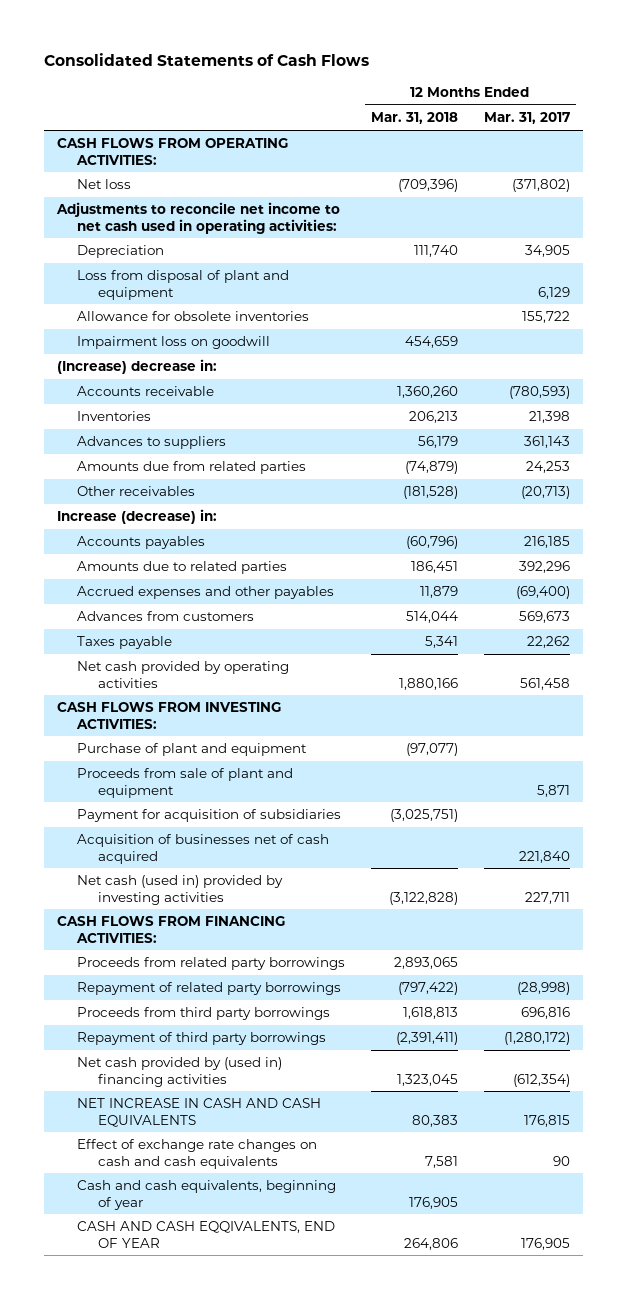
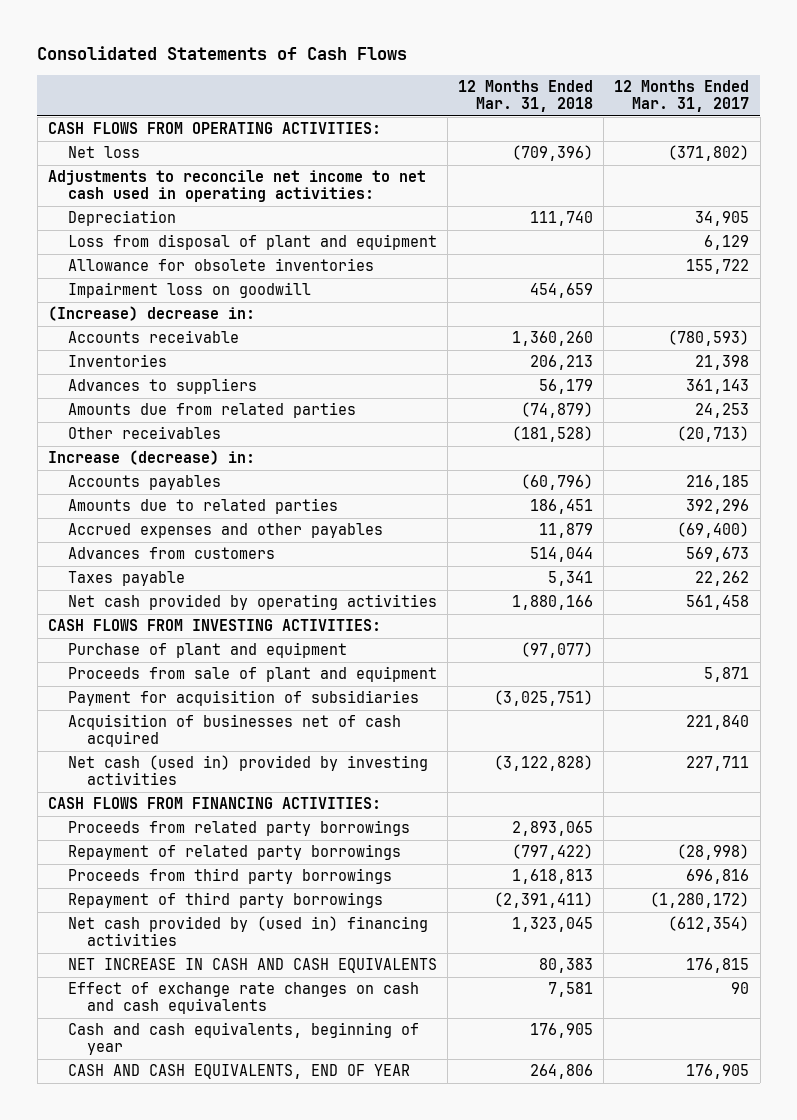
[77,1221,336,1248] CASH AND CASH EQQIVALENTS, END OF YEAR -> [67,1064,410,1080] CASH AND CASH EQUIVALENTS, END OF YEAR

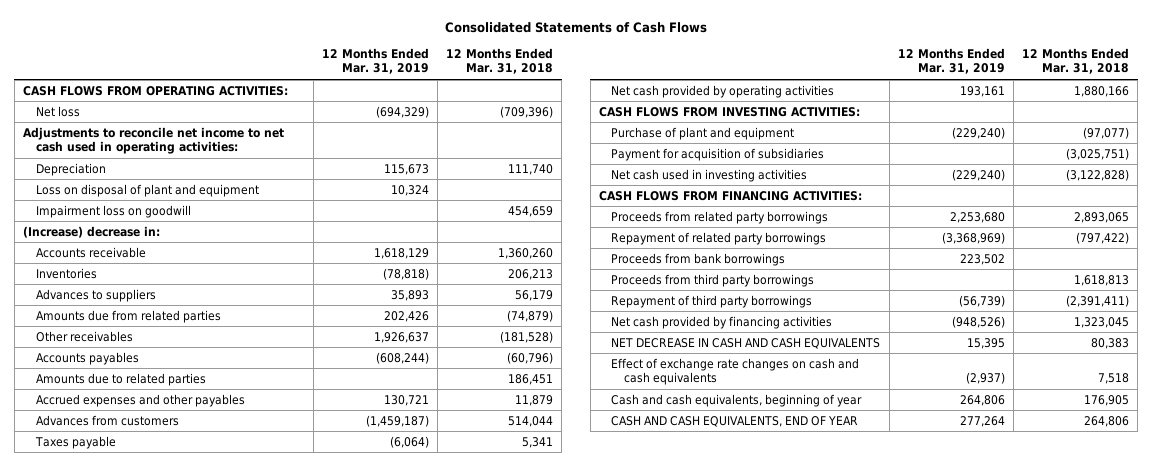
[614,80,750,113] 12 Months Ended Mar. 31, 2017 -> none
none -> [321,48,429,75] 12 Months Ended Mar. 31, 2019
[67,258,374,272] Allowance for obsolete inventories -> none
[67,234,437,251] Loss from disposal of plant and equipment -> [35,183,259,197] Loss on disposal of plant and equipment
[47,450,255,466] Increase (decrease) in: -> none
[67,666,437,683] Proceeds from sale of plant and equipment -> none
[67,714,401,748] Acquisition of businesses net of cash acquired -> none
[67,755,428,786] Net cash (used in) provided by investing activities -> [611,168,808,182] Net cash used in investing activities
none -> [611,252,786,266] Proceeds from bank borrowings
[67,916,428,947] Net cash provided by (used in) financing activities -> [611,315,833,329] Net cash provided by financing activities
[67,958,437,974] NET INCREASE IN CASH AND CASH EQUIVALENTS -> [611,337,881,349] NET DECREASE IN CASH AND CASH EQUIVALENTS
[548,982,594,998] 7,581 -> [1098,373,1130,385] 7,518

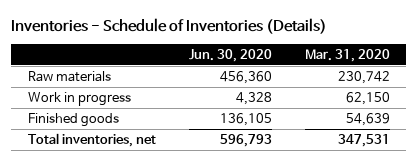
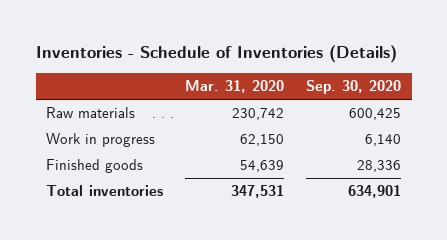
[188,48,272,62] Jun. 30, 2020 -> none
none -> [305,80,401,95] Sep. 30, 2020
[27,133,156,148] Total inventories, net -> [46,185,164,197] Total inventories

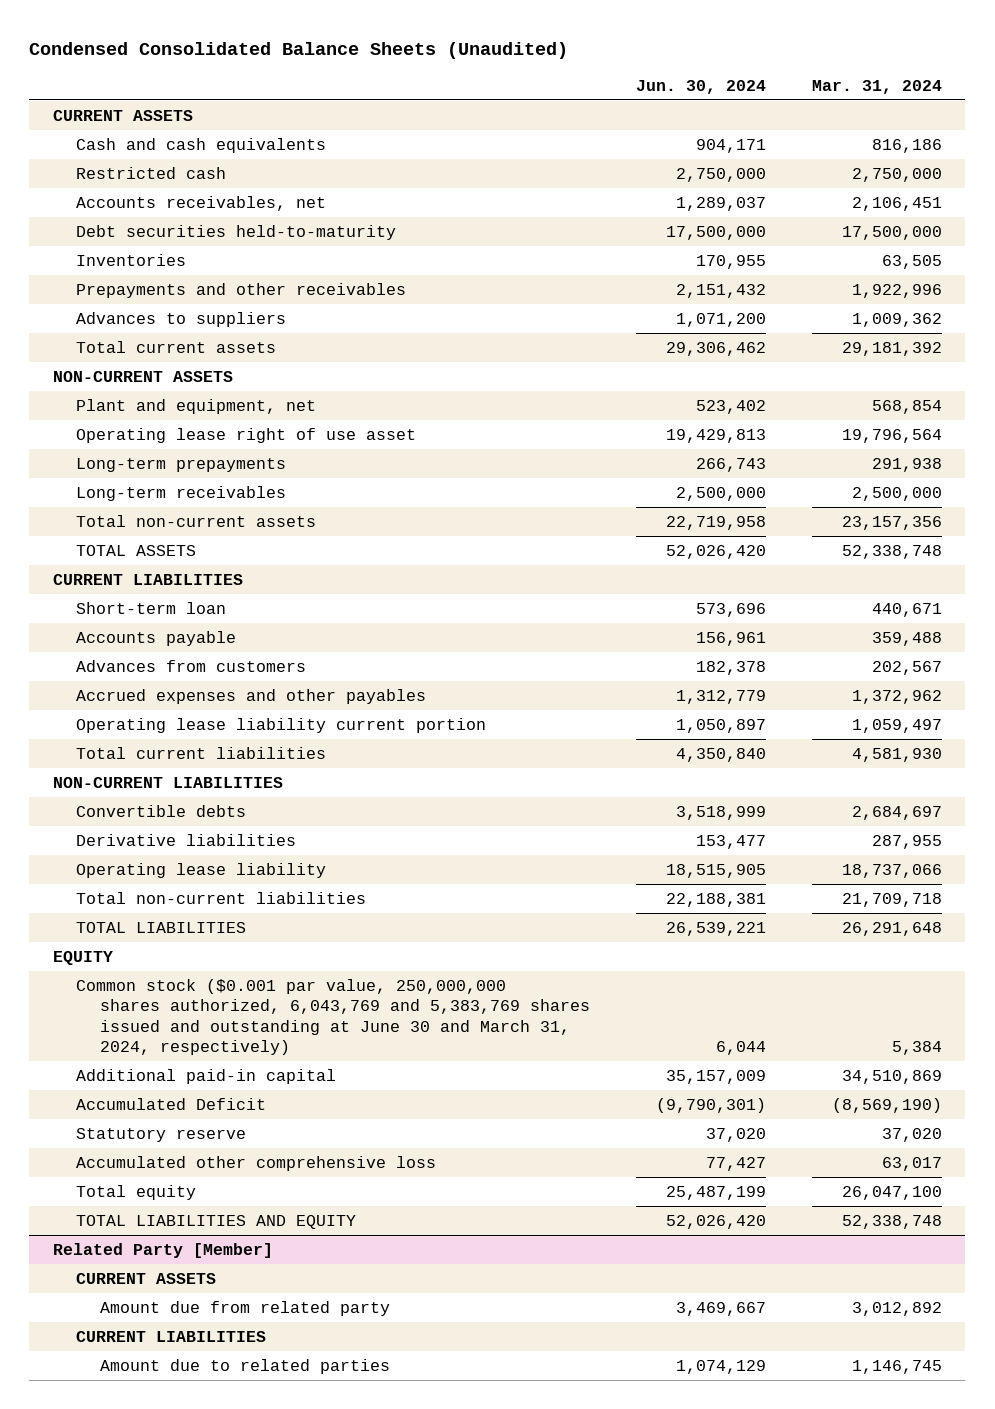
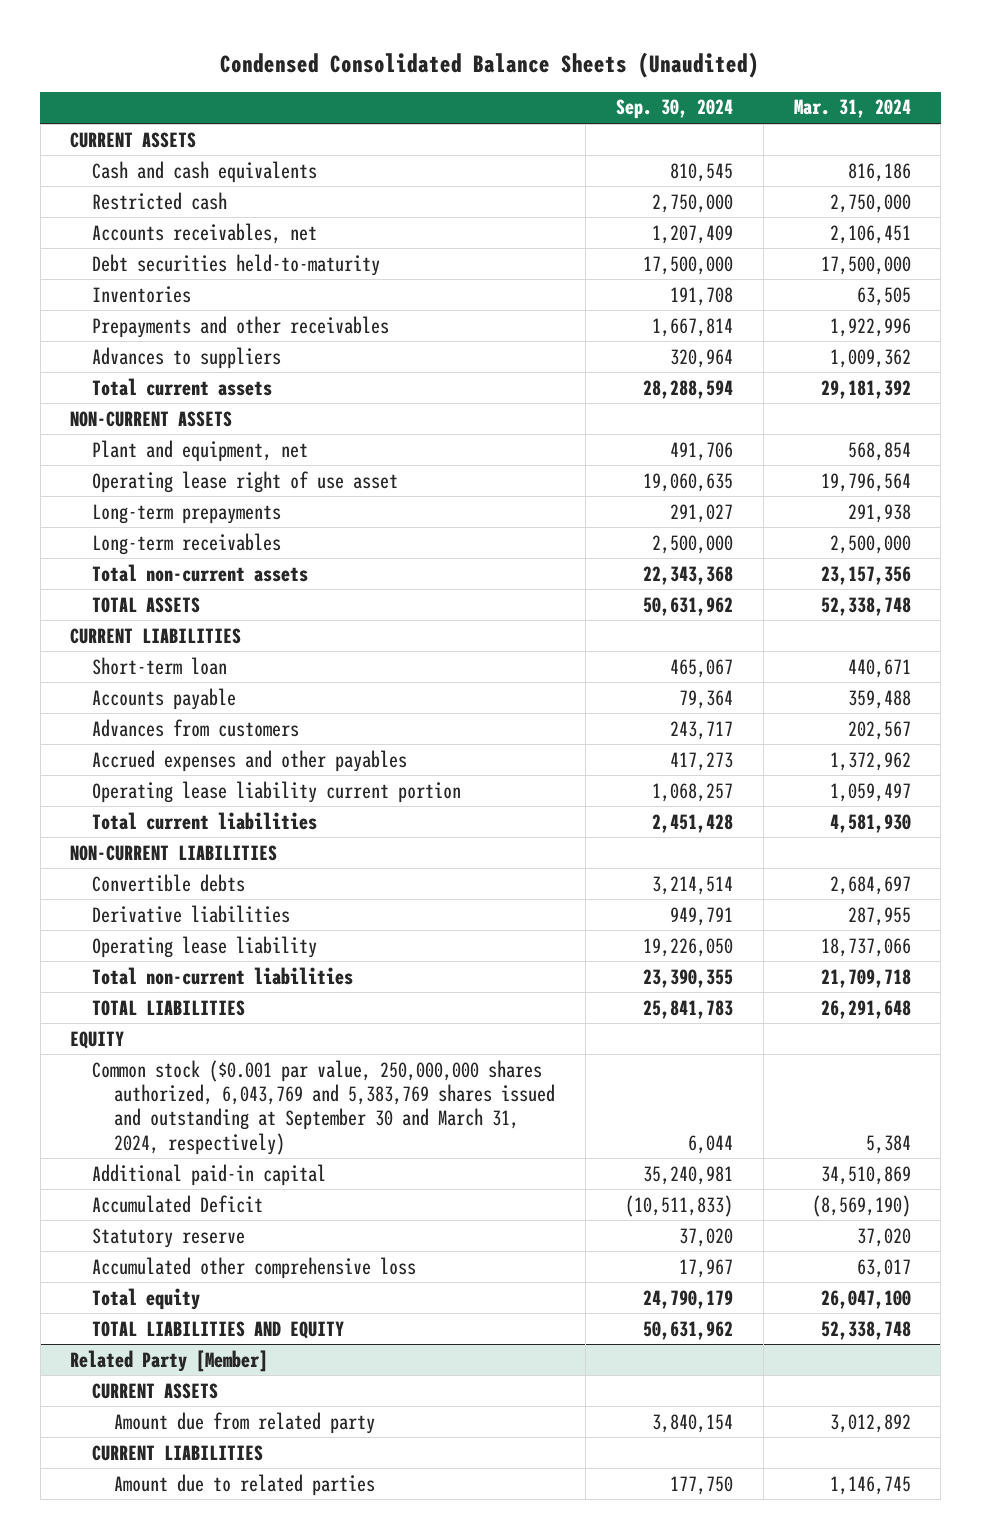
[635,79,766,94] Jun. 30, 2024 -> none
none -> [615,99,733,120] Sep. 30, 2024
[76,978,590,1056] Common stock ($0.001 par value, 250,000,000 shares authorized, 6,043,769 and 5,383,769 shares issued and outstanding at June 30 and March 31, 2024, respectively) -> [92,1059,556,1155] Common stock ($0.001 par value, 250,000,000 shares authorized, 6,043,769 and 5,383,769 shares issued and outstanding at September 30 and March 31, 2024, respectively)

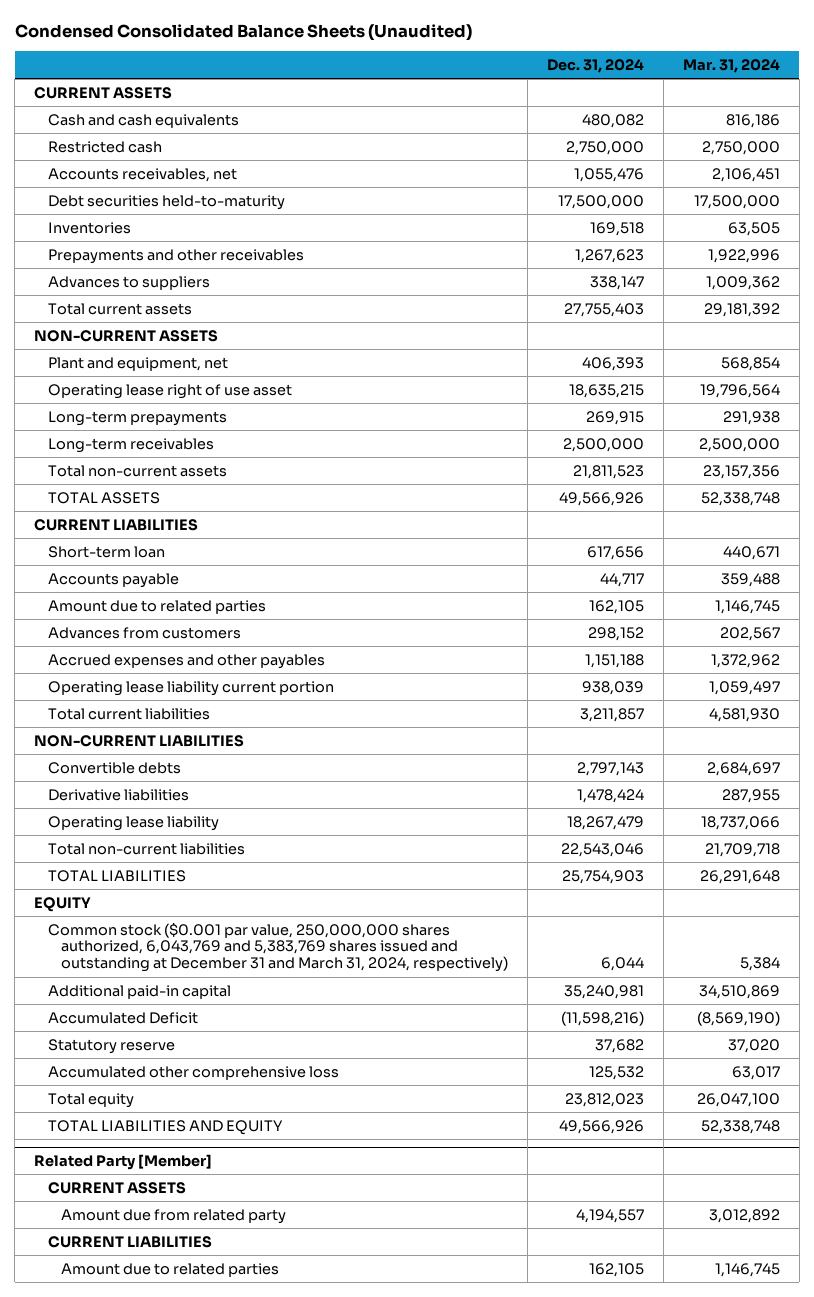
[615,99,733,120] Sep. 30, 2024 -> none
none -> [546,59,644,74] Dec. 31, 2024
none -> [47,599,266,614] Amount due to related parties
[92,1059,556,1155] Common stock ($0.001 par value, 250,000,000 shares authorized, 6,043,769 and 5,383,769 shares issued and outstanding at September 30 and March 31, 2024, respectively) -> [47,922,508,973] Common stock ($0.001 par value, 250,000,000 shares authorized, 6,043,769 and 5,383,769 shares issued and outstanding at December 31 and March 31, 2024, respectively)

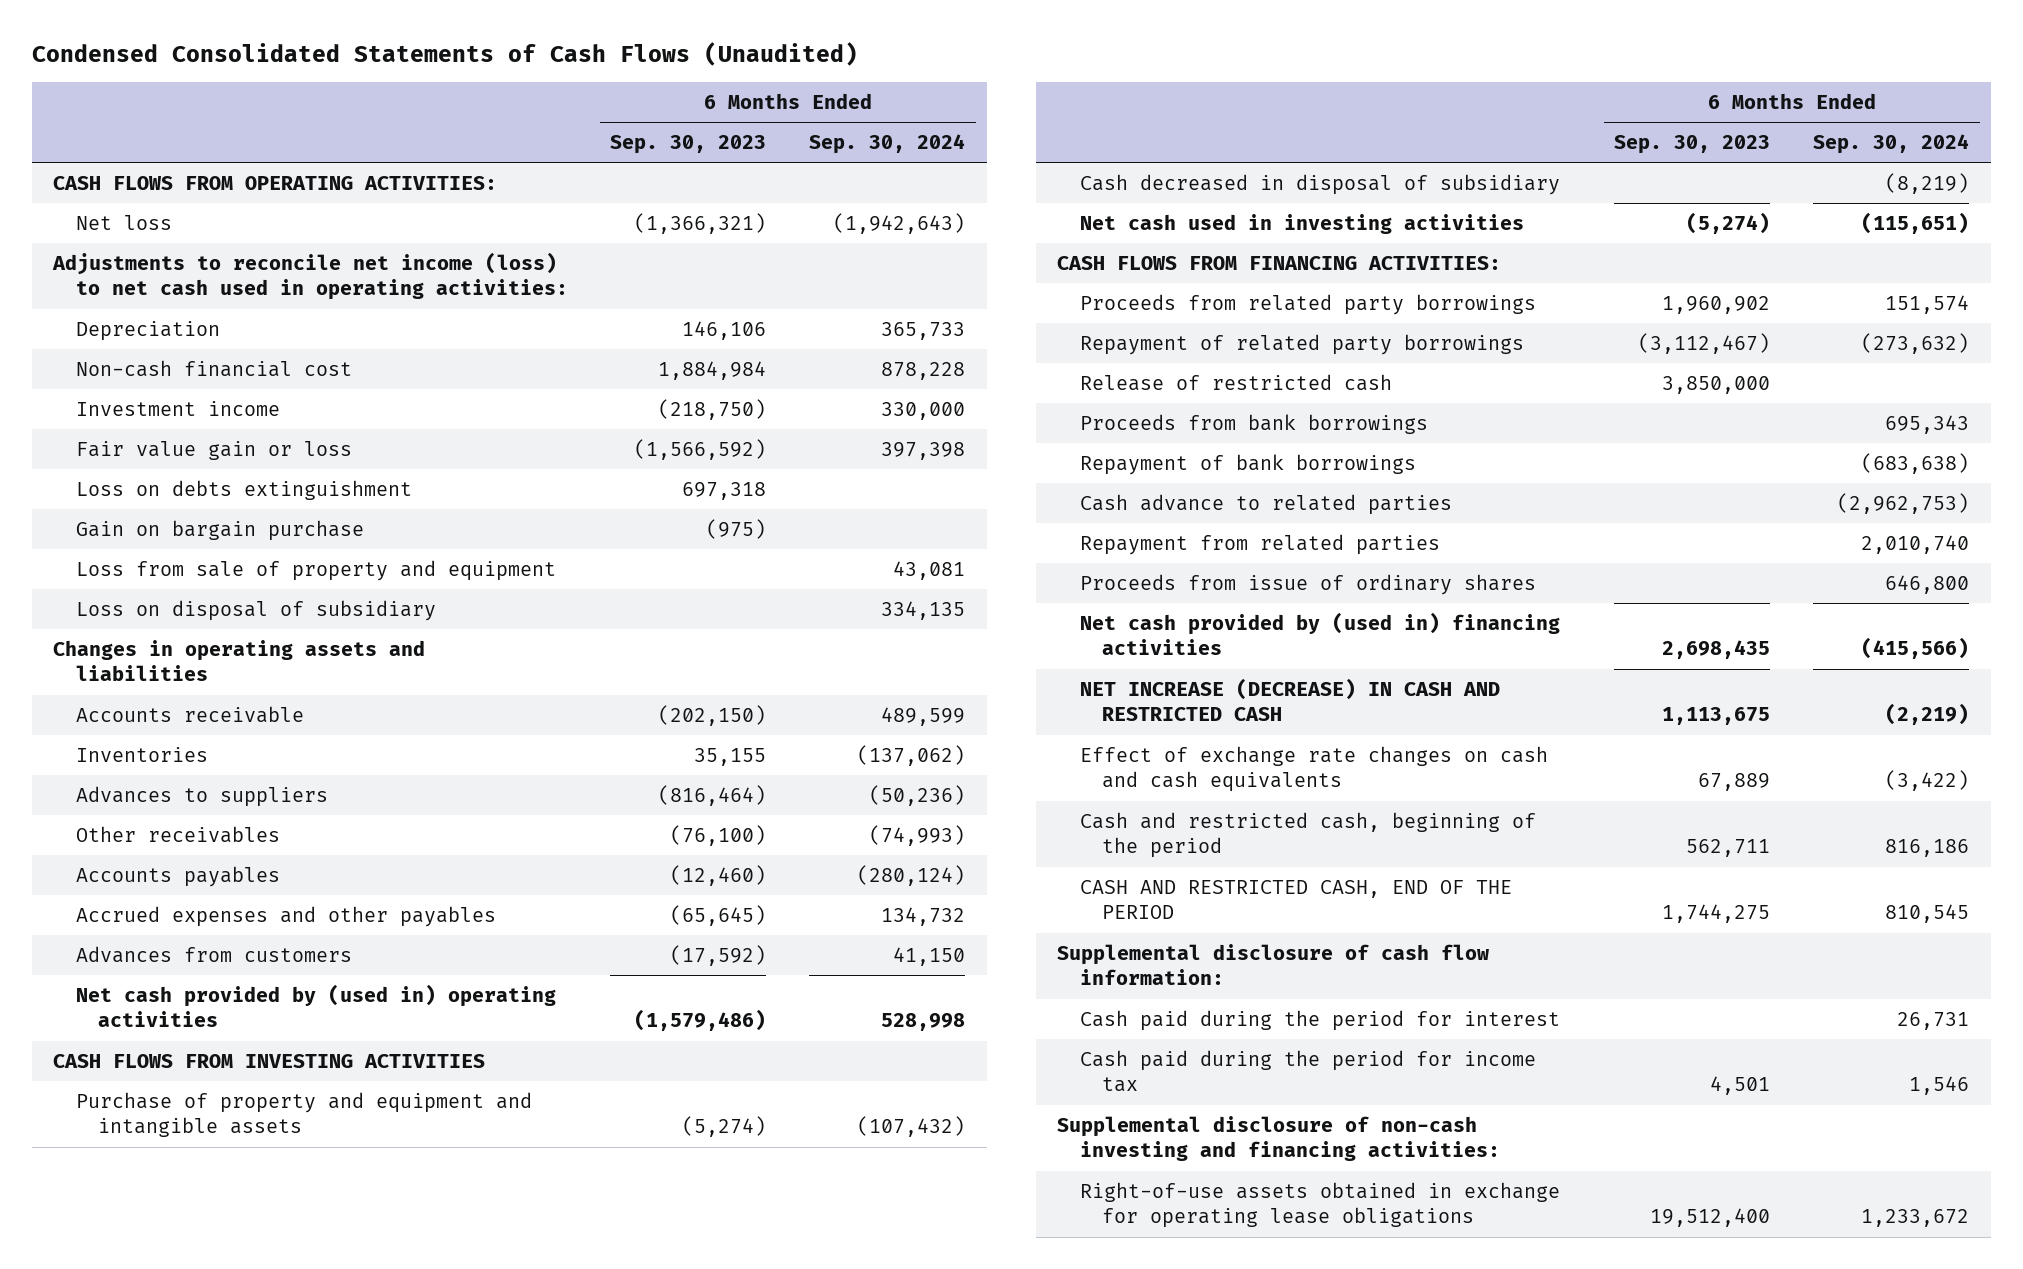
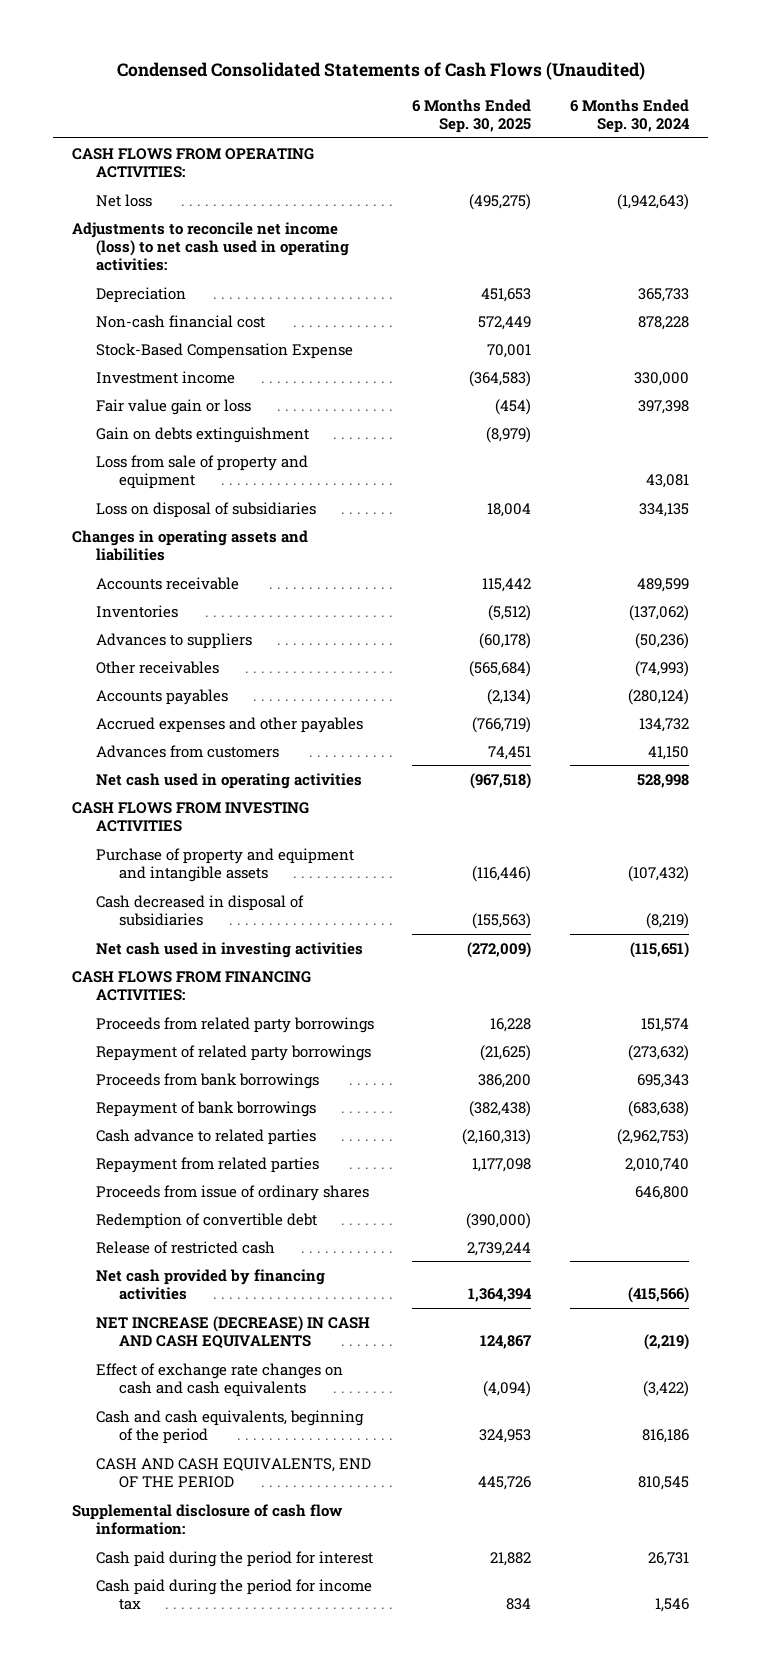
[610,135,767,155] Sep. 30, 2023 -> none
none -> [412,98,532,134] 6 Months Ended Sep. 30, 2025
none -> [95,342,353,359] Stock-Based Compensation Expense
[75,519,364,541] Gain on bargain purchase -> none
[75,479,412,500] Loss on debts extinguishment -> [95,426,309,443] Gain on debts extinguishment
[75,599,436,621] Loss on disposal of subsidiary -> [95,501,316,518] Loss on disposal of subsidiaries
[75,983,556,1028] Net cash provided by (used in) operating activities -> [95,772,362,789] Net cash used in operating activities
[1079,173,1560,195] Cash decreased in disposal of subsidiary -> [95,894,304,927] Cash decreased in disposal of subsidiaries
none -> [95,1212,317,1229] Redemption of convertible debt
[1079,373,1392,391] Release of restricted cash -> [95,1240,275,1254] Release of restricted cash
[1079,611,1560,656] Net cash provided by (used in) financing activities -> [95,1268,325,1301] Net cash provided by financing activities
[1079,677,1500,722] NET INCREASE (DECREASE) IN CASH AND RESTRICTED CASH -> [95,1315,370,1350] NET INCREASE (DECREASE) IN CASH AND CASH EQUIVALENTS
[1079,811,1536,859] Cash and restricted cash, beginning of the period -> [95,1409,364,1445] Cash and cash equivalents, beginning of the period
[1079,879,1512,920] CASH AND RESTRICTED CASH, END OF THE PERIOD -> [95,1457,371,1489] CASH AND CASH EQUIVALENTS, END OF THE PERIOD
[1057,1115,1500,1162] Supplemental disclosure of non-cash investing and financing activities: -> none
[1079,1181,1560,1229] Right-of-use assets obtained in exchange for operating lease obligations -> none

